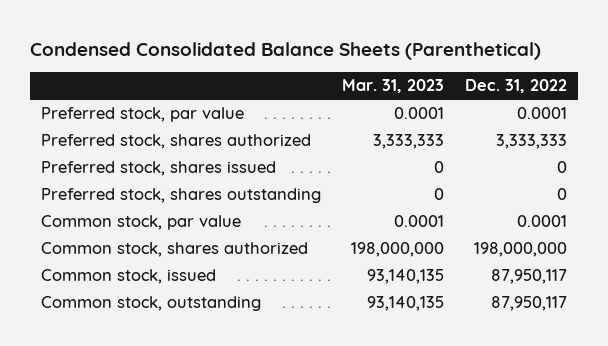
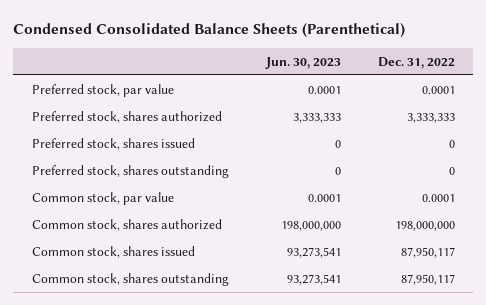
[341,79,444,94] Mar. 31, 2023 -> none
none -> [264,56,341,69] Jun. 30, 2023
[40,269,216,285] Common stock, issued -> [31,245,195,258] Common stock, shares issued
[40,296,261,312] Common stock, outstanding -> [31,272,229,286] Common stock, shares outstanding

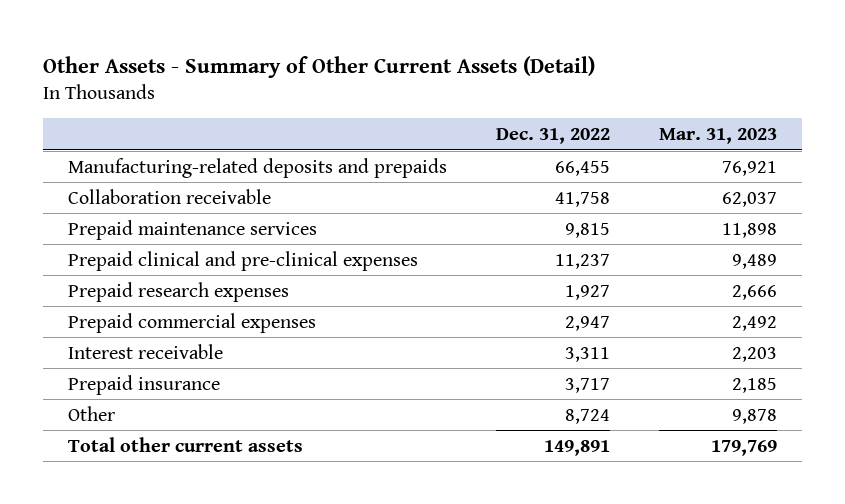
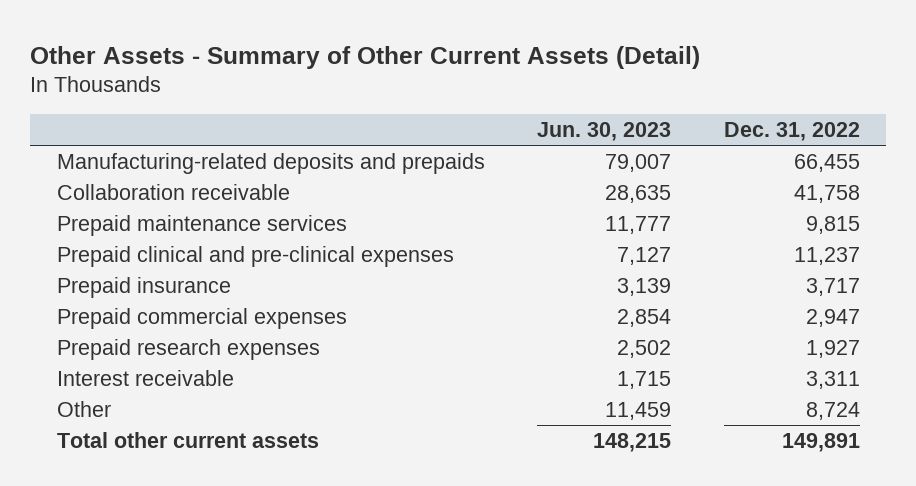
[659,127,778,144] Mar. 31, 2023 -> none
none -> [537,121,672,141] Jun. 30, 2023
[67,374,220,395] Prepaid insurance -> [56,277,231,299] Prepaid insurance
[67,281,289,302] Prepaid research expenses -> [56,339,320,361] Prepaid research expenses

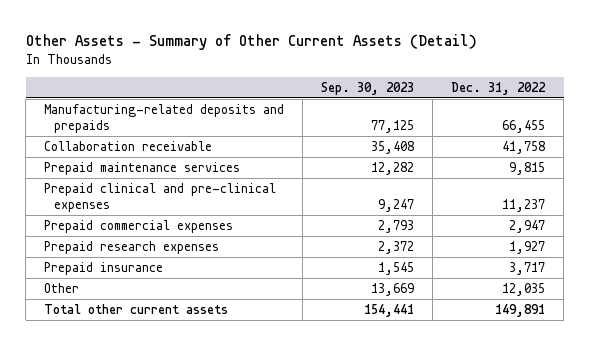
[537,121,672,141] Jun. 30, 2023 -> none
none -> [321,81,415,95] Sep. 30, 2023
[56,370,234,387] Interest receivable -> none
[56,277,231,299] Prepaid insurance -> [44,261,164,275] Prepaid insurance
[805,402,860,421] 8,724 -> [502,282,546,296] 12,035

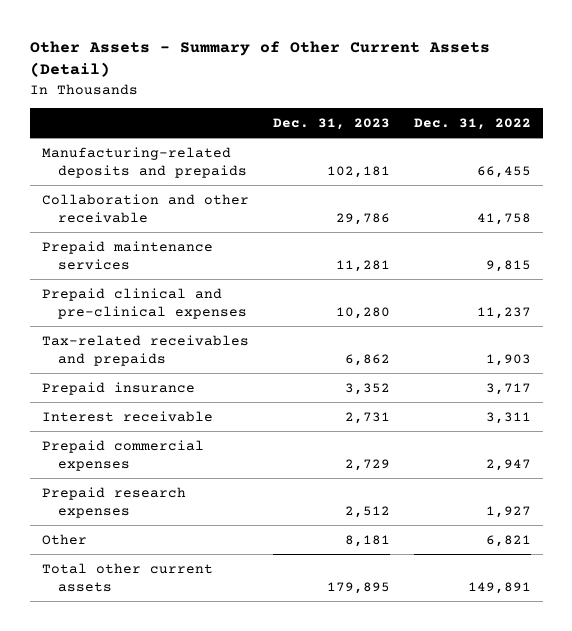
[321,81,415,95] Sep. 30, 2023 -> none
none -> [272,117,390,130] Dec. 31, 2023
[44,140,213,151] Collaboration receivable -> [41,193,249,223] Collaboration and other receivable
none -> [41,334,249,366] Tax-related receivables and prepaids
[44,261,164,275] Prepaid insurance -> [41,381,195,395] Prepaid insurance
none -> [41,410,213,422] Interest receivable
[502,282,546,296] 12,035 -> [485,534,531,547] 6,821

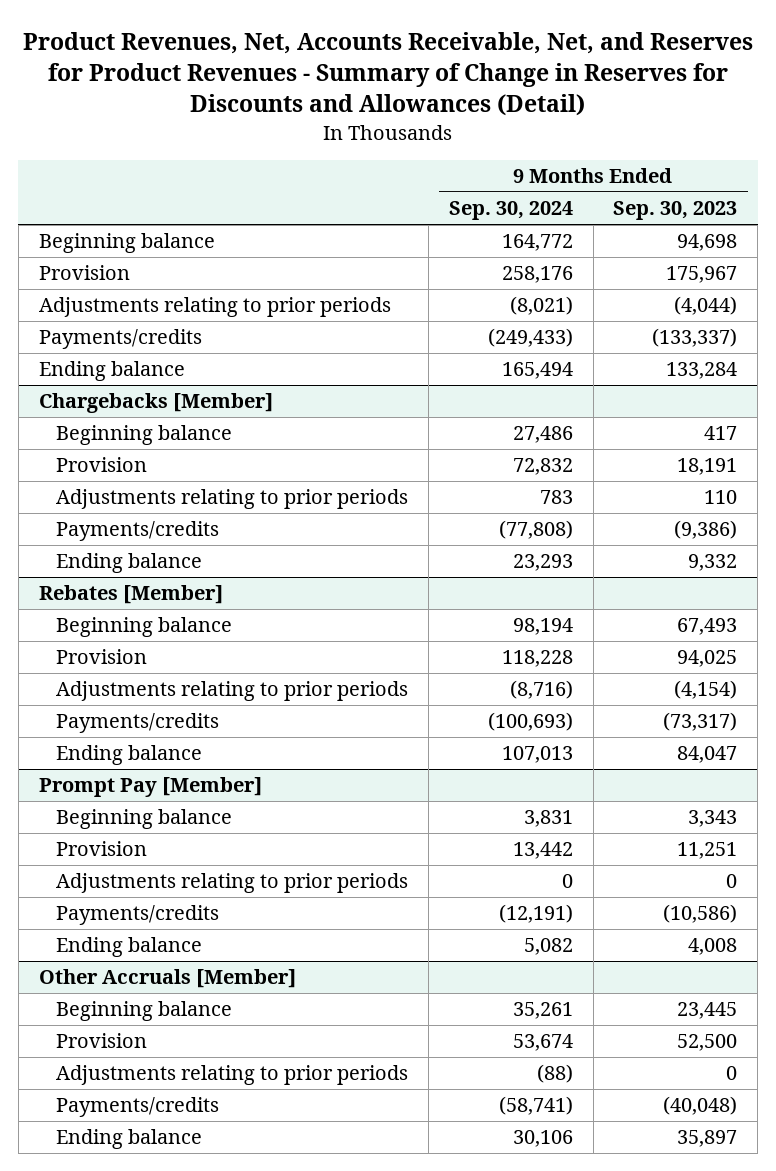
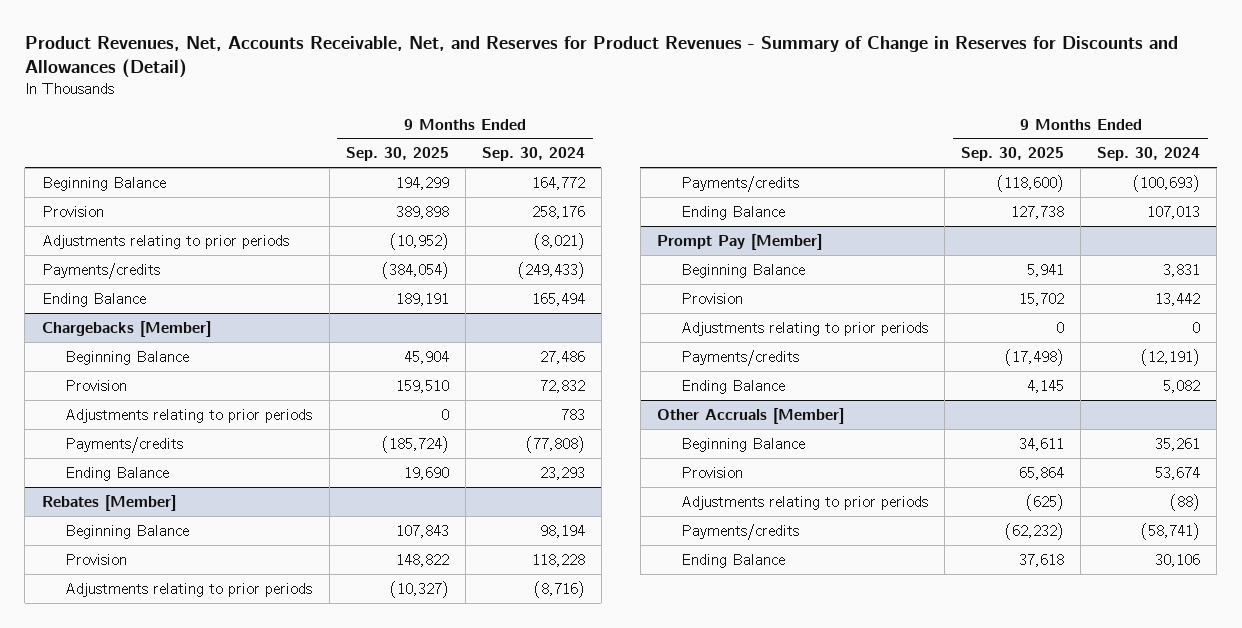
[613,201,738,221] Sep. 30, 2023 -> none
none -> [345,147,449,162] Sep. 30, 2025
[38,233,215,254] Beginning balance -> [41,176,166,191] Beginning Balance
[38,361,185,382] Ending balance -> [41,292,146,307] Ending Balance
[56,425,233,446] Beginning balance -> [65,350,190,365] Beginning Balance
[56,553,203,574] Ending balance -> [65,466,170,481] Ending Balance
[56,617,233,638] Beginning balance -> [65,524,190,539] Beginning Balance
[56,745,203,766] Ending balance -> [680,205,785,220] Ending Balance
[56,809,233,830] Beginning balance -> [680,263,805,278] Beginning Balance
[56,937,203,958] Ending balance -> [680,379,785,394] Ending Balance
[56,1001,233,1022] Beginning balance -> [680,437,805,452] Beginning Balance
[56,1129,203,1150] Ending balance -> [680,553,785,568] Ending Balance

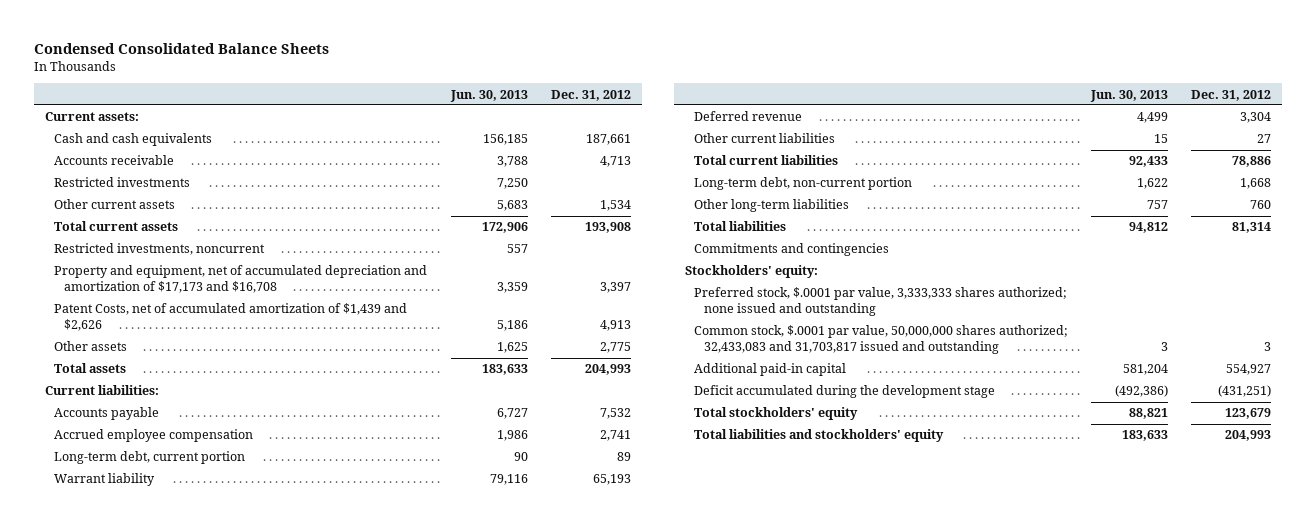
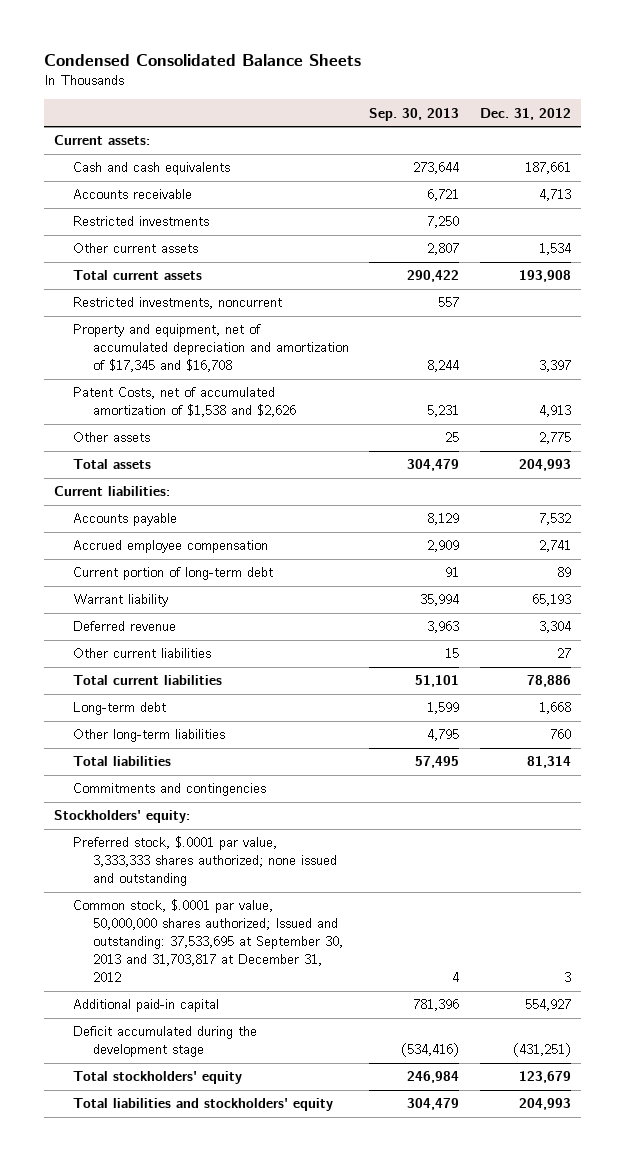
[450,89,529,102] Jun. 30, 2013 -> none
none -> [369,107,460,121] Sep. 30, 2013
[54,265,428,294] Property and equipment, net of accumulated depreciation and amortization of $17,173 and $16,708 -> [73,324,349,373] Property and equipment, net of accumulated depreciation and amortization of $17,345 and $16,708
[54,303,408,332] Patent Costs, net of accumulated amortization of $1,439 and $2,626 -> [73,387,296,418] Patent Costs, net of accumulated amortization of $1,538 and $2,626
[54,451,246,465] Long-term debt, current portion -> [73,567,274,581] Current portion of long-term debt
[694,177,913,191] Long-term debt, non-current portion -> [73,702,167,716] Long-term debt
[694,325,1069,355] Common stock, $.0001 par value, 50,000,000 shares authorized; 32,433,083 and 31,703,817 issued and outstanding -> [73,899,343,983] Common stock, $.0001 par value, 50,000,000 shares authorized; Issued and outstanding: 37,533,695 at September 30, 2013 and 31,703,817 at December 31, 2012

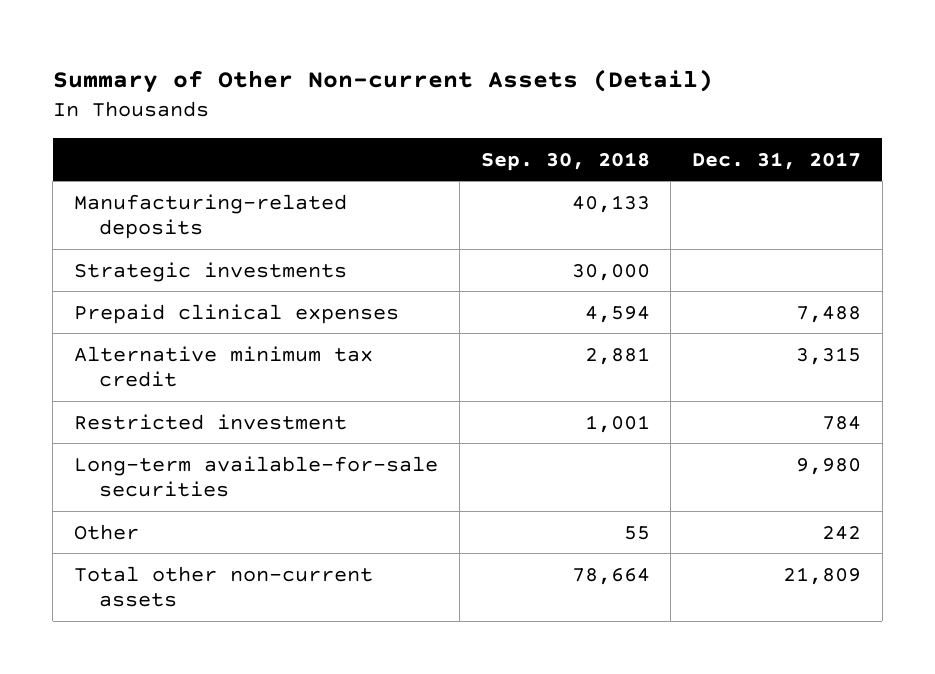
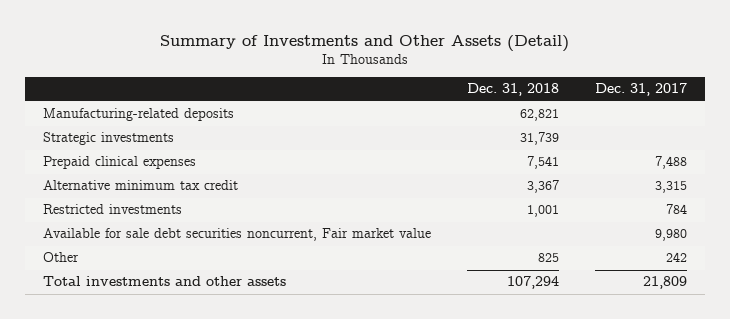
[52,68,713,93] Summary of Other Non-current Assets (Detail) -> [160,34,570,52] Summary of Investments and Other Assets (Detail)
[480,151,650,171] Sep. 30, 2018 -> none
none -> [467,83,560,97] Dec. 31, 2018
[74,413,348,430] Restricted investment -> [42,204,182,215] Restricted investments
[74,455,439,498] Long-term available-for-sale securities -> [42,228,431,242] Available for sale debt securities noncurrent, Fair market value
[74,565,374,608] Total other non-current assets -> [42,276,286,287] Total investments and other assets

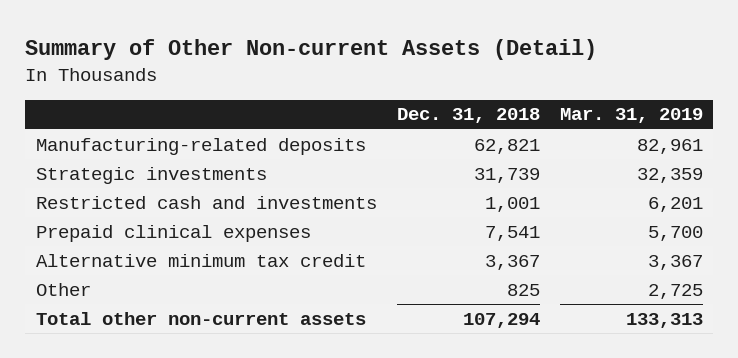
[160,34,570,52] Summary of Investments and Other Assets (Detail) -> [25,38,598,60] Summary of Other Non-current Assets (Detail)
[595,83,688,97] Dec. 31, 2017 -> none
none -> [559,108,703,124] Mar. 31, 2019
none -> [35,195,377,209] Restricted cash and investments
[42,204,182,215] Restricted investments -> none
[42,228,431,242] Available for sale debt securities noncurrent, Fair market value -> none
[42,276,286,287] Total investments and other assets -> [35,311,366,325] Total other non-current assets

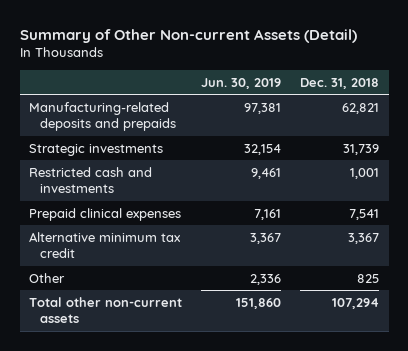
[559,108,703,124] Mar. 31, 2019 -> none
none -> [201,77,282,89] Jun. 30, 2019
[35,137,366,155] Manufacturing-related deposits -> [29,101,176,131] Manufacturing-related deposits and prepaids

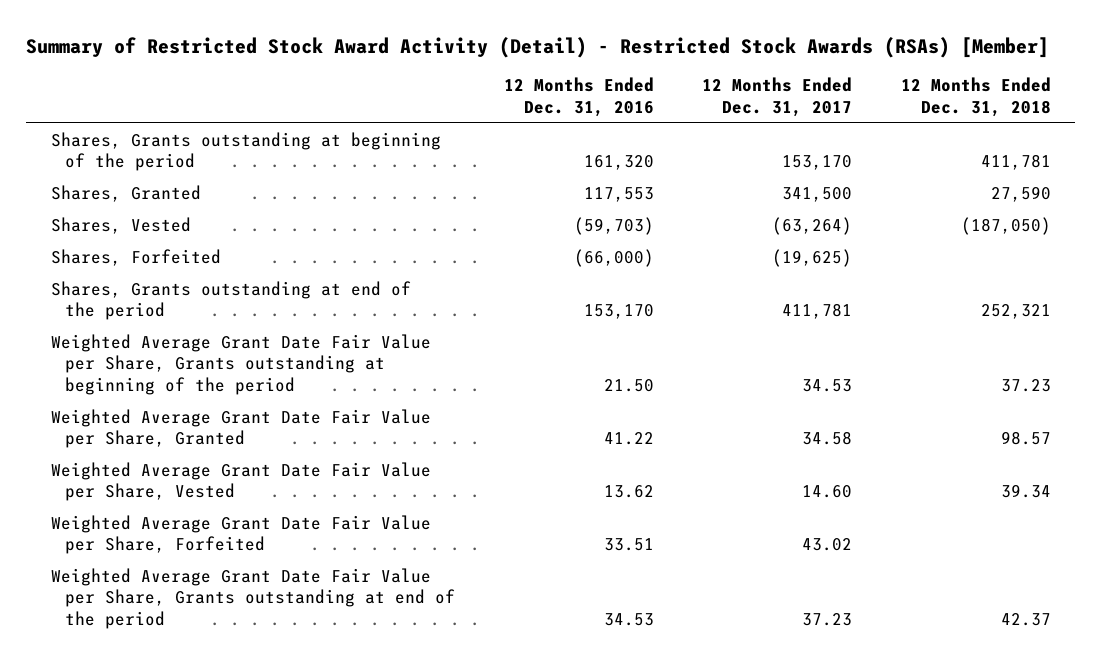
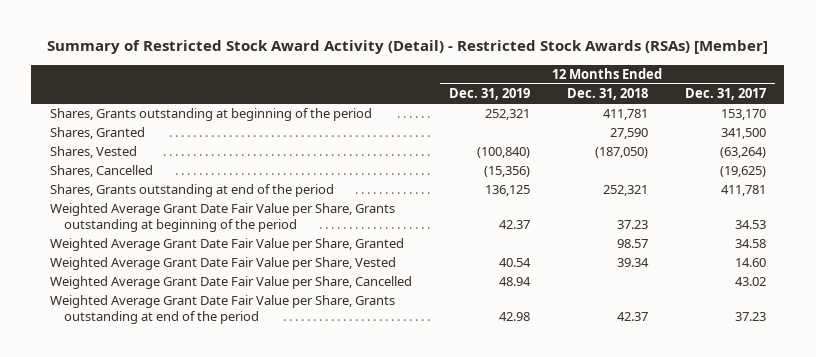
[503,76,654,117] 12 Months Ended Dec. 31, 2016 -> none
none -> [448,88,530,101] Dec. 31, 2019
[50,248,221,266] Shares, Forfeited -> [49,165,153,178] Shares, Cancelled
[50,514,431,555] Weighted Average Grant Date Fair Value per Share, Forfeited -> [49,276,412,290] Weighted Average Grant Date Fair Value per Share, Cancelled

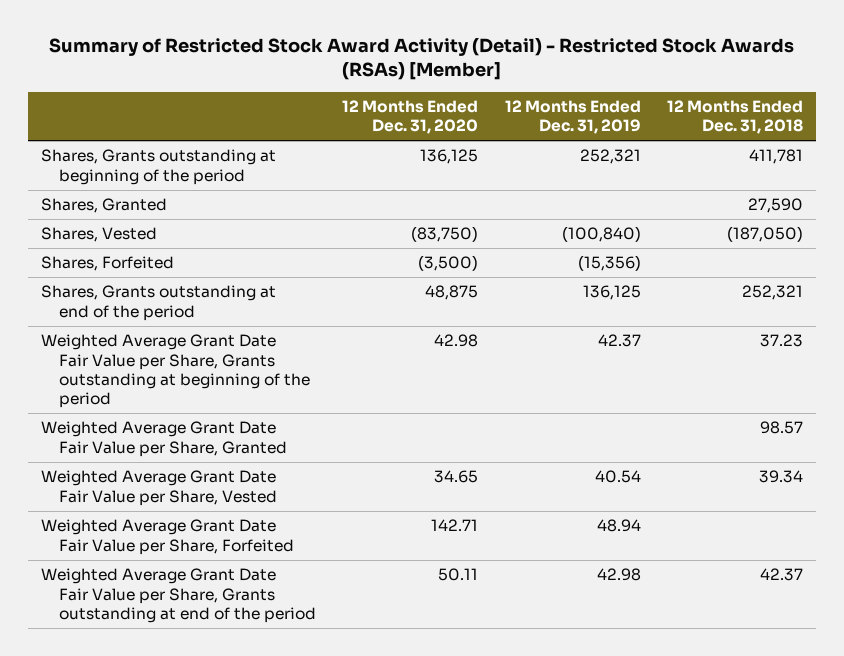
[684,88,766,101] Dec. 31, 2017 -> none
none -> [342,100,479,135] 12 Months Ended Dec. 31, 2020
[49,165,153,178] Shares, Cancelled -> [41,256,175,272] Shares, Forfeited
[49,276,412,290] Weighted Average Grant Date Fair Value per Share, Cancelled -> [41,519,294,555] Weighted Average Grant Date Fair Value per Share, Forfeited

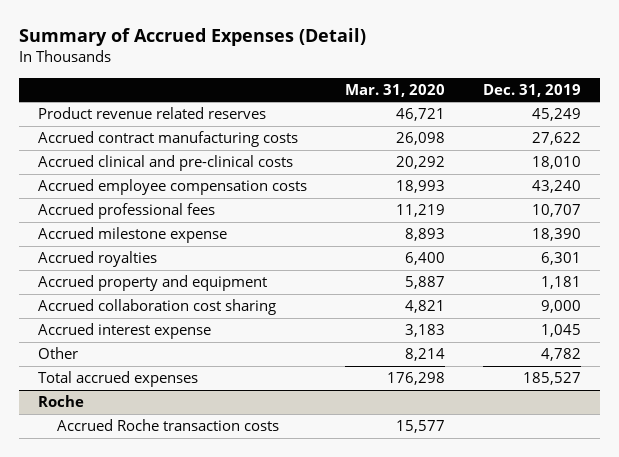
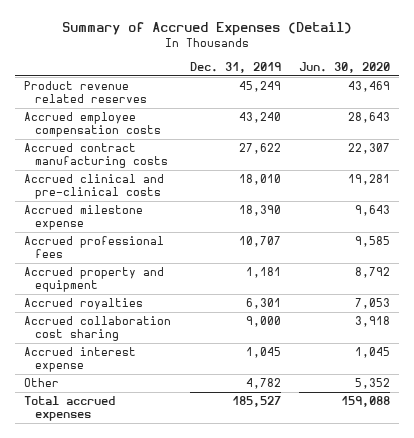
[344,83,445,97] Mar. 31, 2020 -> none
none -> [298,61,390,73] Jun. 30, 2020
[37,179,307,196] Accrued employee compensation costs -> [24,112,162,137] Accrued employee compensation costs
[37,203,215,220] Accrued professional fees -> [24,236,165,258] Accrued professional fees
[37,251,157,268] Accrued royalties -> [24,298,144,311] Accrued royalties
[37,395,84,408] Roche -> none
[57,419,280,432] Accrued Roche transaction costs -> none

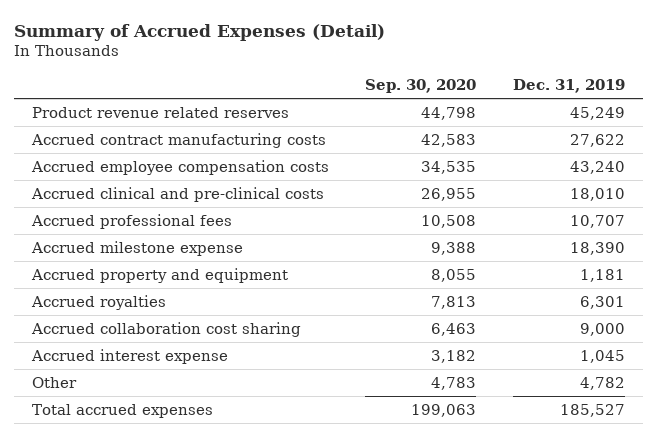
[298,61,390,73] Jun. 30, 2020 -> none
none -> [365,78,477,93] Sep. 30, 2020
[24,112,162,137] Accrued employee compensation costs -> [31,159,330,175] Accrued employee compensation costs
[24,205,144,230] Accrued milestone expense -> [31,240,244,256] Accrued milestone expense

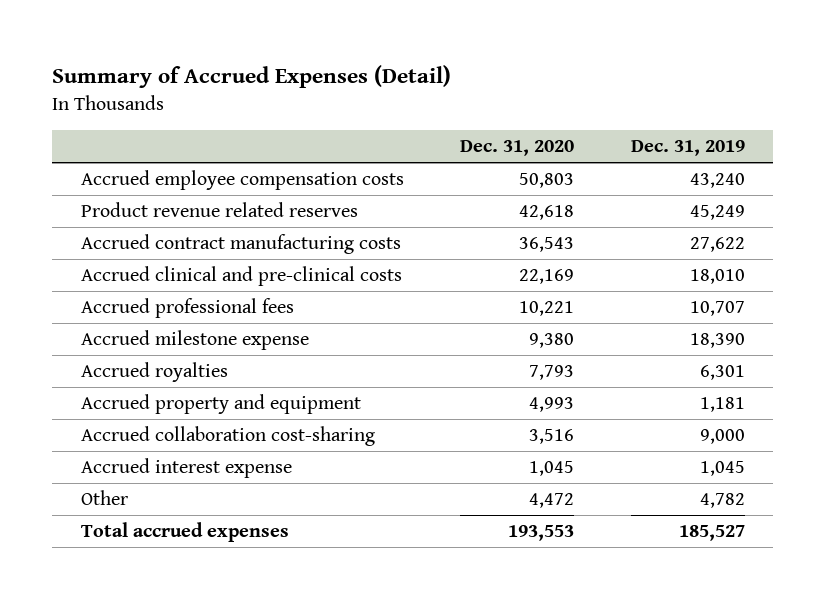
[365,78,477,93] Sep. 30, 2020 -> none
none -> [460,140,575,157] Dec. 31, 2020
[31,159,330,175] Accrued employee compensation costs -> [80,170,404,191] Accrued employee compensation costs
[31,267,289,283] Accrued property and equipment -> [80,394,361,415] Accrued property and equipment
[31,321,302,337] Accrued collaboration cost sharing -> [80,426,375,447] Accrued collaboration cost-sharing

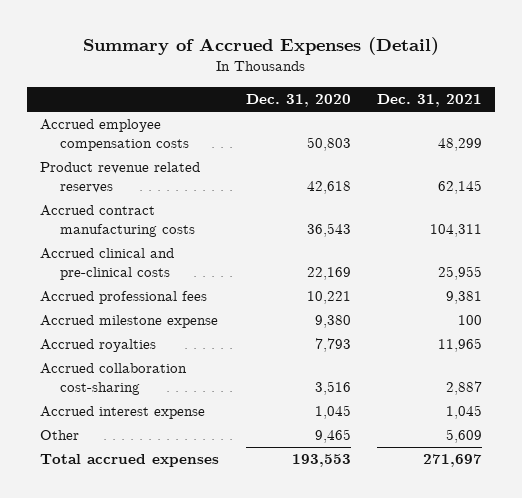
[630,140,745,157] Dec. 31, 2019 -> none
none -> [376,94,482,108] Dec. 31, 2021
[80,394,361,415] Accrued property and equipment -> none
[529,493,575,509] 4,472 -> [314,429,351,444] 9,465

